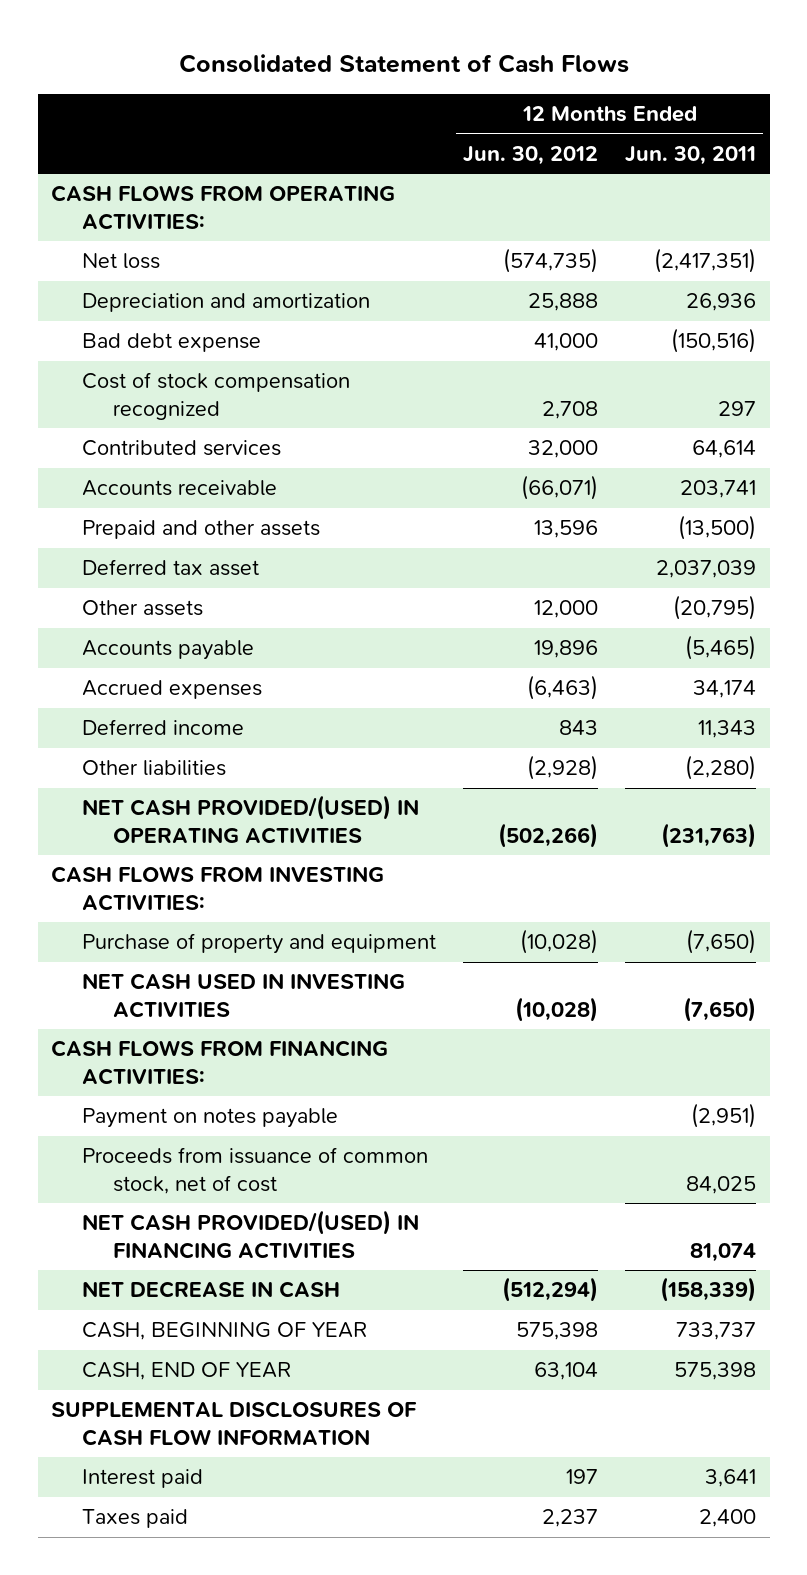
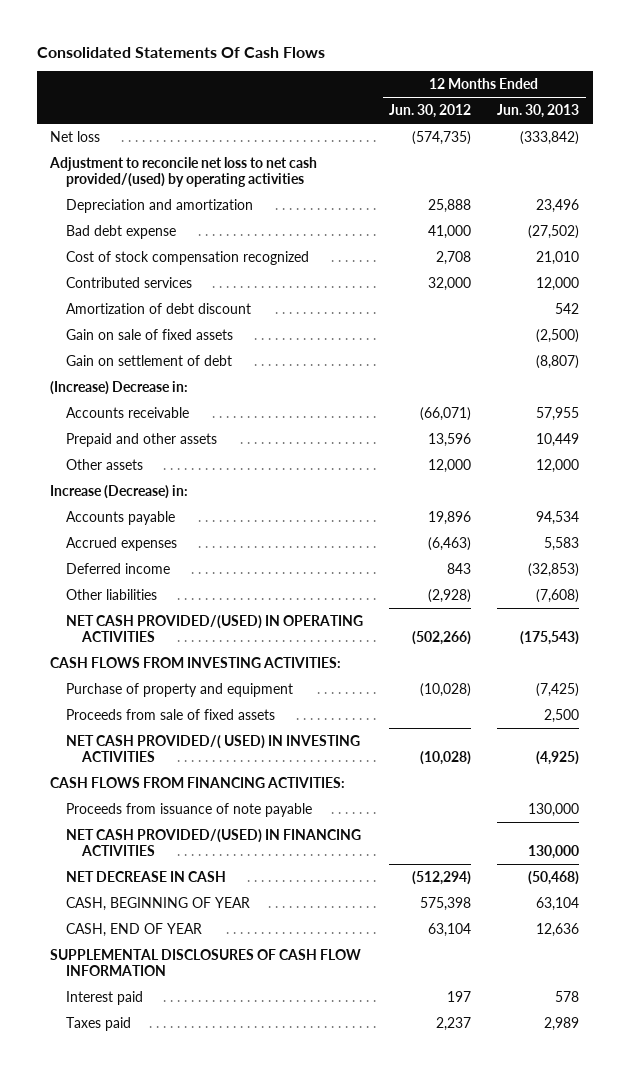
[178,53,629,73] Consolidated Statement of Cash Flows -> [36,46,325,58] Consolidated Statements Of Cash Flows
[625,145,757,165] Jun. 30, 2011 -> none
none -> [497,103,580,118] Jun. 30, 2013
[51,185,396,230] CASH FLOWS FROM OPERATING ACTIVITIES: -> none
none -> [48,156,317,188] Adjustment to reconcile net loss to net cash provided/(used) by operating activities
none -> [65,302,251,314] Amortization of debt discount
none -> [65,328,233,340] Gain on sale of fixed assets
none -> [65,354,232,366] Gain on settlement of debt
none -> [49,380,188,395] (Increase) Decrease in:
[82,559,260,577] Deferred tax asset -> none
none -> [49,484,188,499] Increase (Decrease) in:
none -> [65,708,275,720] Proceeds from sale of fixed assets
[82,973,406,1018] NET CASH USED IN INVESTING ACTIVITIES -> [65,734,360,763] NET CASH PROVIDED/( USED) IN INVESTING ACTIVITIES
[82,1108,339,1129] Payment on notes payable -> none
[82,1147,429,1194] Proceeds from issuance of common stock, net of cost -> none
none -> [65,802,312,817] Proceeds from issuance of note payable

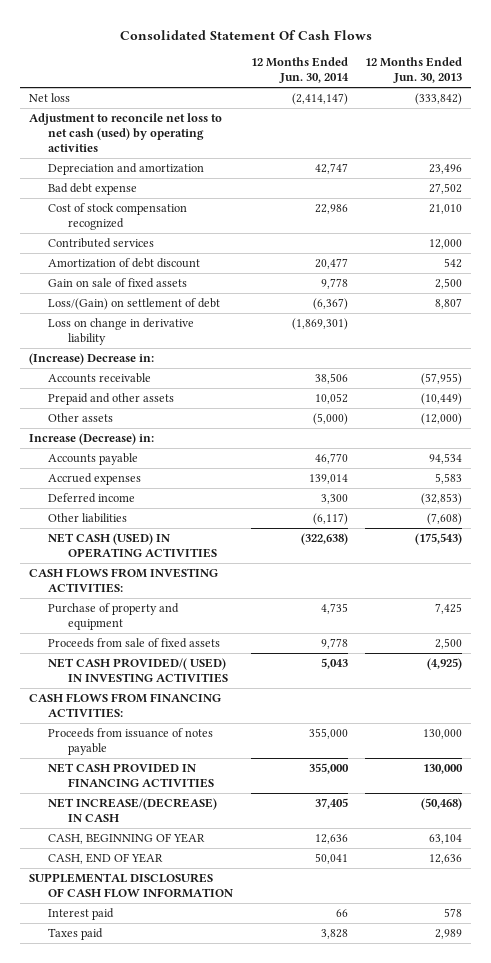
[36,46,325,58] Consolidated Statements Of Cash Flows -> [119,29,372,40] Consolidated Statement Of Cash Flows
[389,103,472,118] Jun. 30, 2012 -> none
none -> [250,56,349,84] 12 Months Ended Jun. 30, 2014
[48,156,317,188] Adjustment to reconcile net loss to net cash provided/(used) by operating activities -> [29,113,223,153] Adjustment to reconcile net loss to net cash (used) by operating activities
[528,224,580,239] (27,502) -> [429,183,463,195] 27,502
[536,328,580,343] (2,500) -> [435,278,463,290] 2,500
[65,354,232,366] Gain on settlement of debt -> [48,298,221,311] Loss/(Gain) on settlement of debt
[536,354,580,369] (8,807) -> [435,298,463,310] 8,807
none -> [48,318,195,346] Loss on change in derivative liability
[536,406,580,421] 57,955 -> [421,373,463,386] (57,955)
[536,432,580,447] 10,449 -> [421,393,463,406] (10,449)
[536,458,580,473] 12,000 -> [421,413,463,426] (12,000)
[65,614,363,643] NET CASH PROVIDED/(USED) IN OPERATING ACTIVITIES -> [48,533,217,559] NET CASH (USED) IN OPERATING ACTIVITIES
[536,682,580,697] (7,425) -> [435,603,463,615] 7,425
[65,802,312,817] Proceeds from issuance of note payable -> [48,728,214,756] Proceeds from issuance of notes payable
[65,828,361,857] NET CASH PROVIDED/(USED) IN FINANCING ACTIVITIES -> [48,763,214,789] NET CASH PROVIDED IN FINANCING ACTIVITIES
[65,870,226,882] NET DECREASE IN CASH -> [48,798,218,823] NET INCREASE/(DECREASE) IN CASH

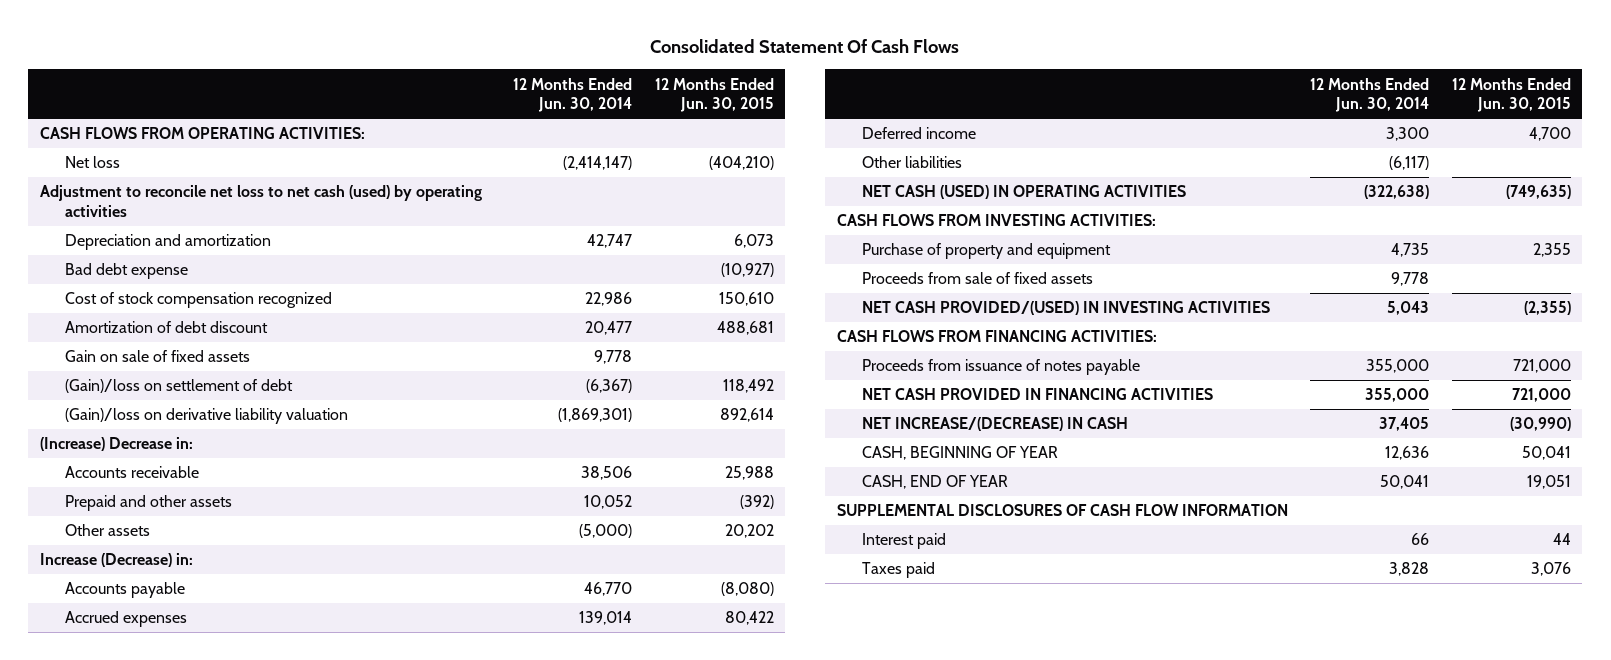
[365,56,463,84] 12 Months Ended Jun. 30, 2013 -> none
none -> [654,77,774,113] 12 Months Ended Jun. 30, 2015
none -> [39,127,365,140] CASH FLOWS FROM OPERATING ACTIVITIES:
[48,238,155,249] Contributed services -> none
[48,298,221,311] Loss/(Gain) on settlement of debt -> [64,379,293,394] (Gain)/loss on settlement of debt
[48,318,195,346] Loss on change in derivative liability -> [64,408,348,425] (Gain)/loss on derivative liability valuation
[48,658,228,684] NET CASH PROVIDED/( USED) IN INVESTING ACTIVITIES -> [861,301,1270,316] NET CASH PROVIDED/(USED) IN INVESTING ACTIVITIES

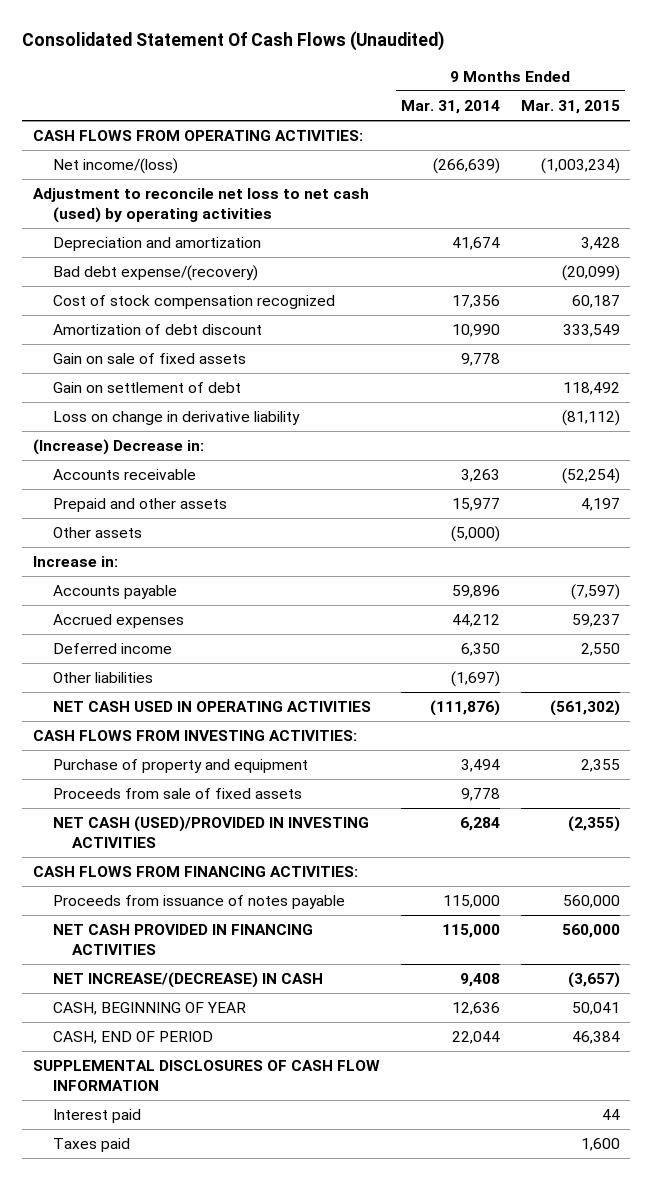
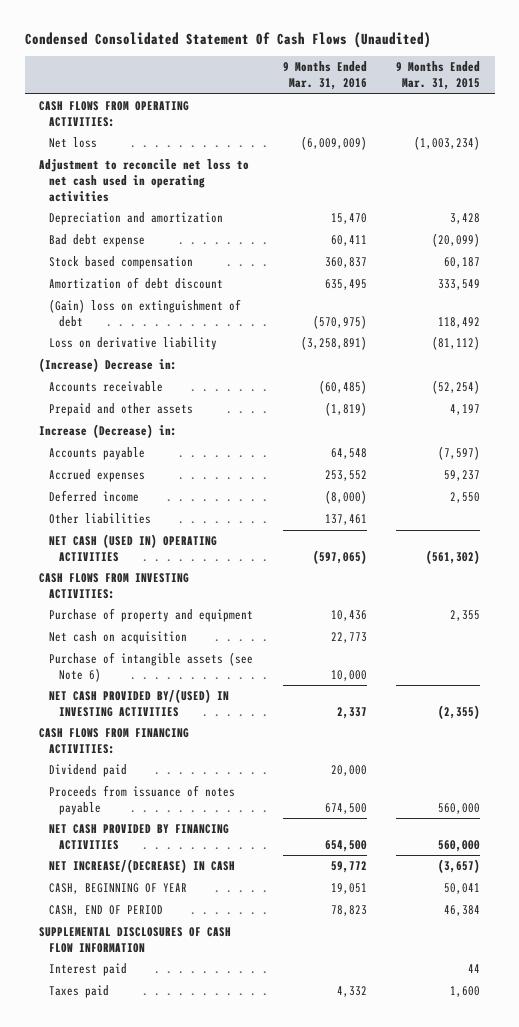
[22,31,445,52] Consolidated Statement Of Cash Flows (Unaudited) -> [24,31,431,48] Condensed Consolidated Statement Of Cash Flows (Unaudited)
[400,100,500,115] Mar. 31, 2014 -> none
none -> [282,61,367,91] 9 Months Ended Mar. 31, 2016
[52,158,178,175] Net income/(loss) -> [48,137,97,149] Net loss
[32,188,369,223] Adjustment to reconcile net loss to net cash (used) by operating activities -> [39,159,250,202] Adjustment to reconcile net loss to net cash used in operating activities
[52,265,258,282] Bad debt expense/(recovery) -> [48,234,145,248] Bad debt expense
[52,295,335,310] Cost of stock compensation recognized -> [48,256,193,270] Stock based compensation
[52,353,246,365] Gain on sale of fixed assets -> none
[52,382,241,394] Gain on settlement of debt -> [48,299,241,327] (Gain) loss on extinguishment of debt
[52,411,300,426] Loss on change in derivative liability -> [48,337,217,351] Loss on derivative liability
[52,527,142,539] Other assets -> none
[32,556,118,568] Increase in: -> [39,424,178,439] Increase (Decrease) in:
[52,701,371,713] NET CASH USED IN OPERATING ACTIVITIES -> [48,534,217,562] NET CASH (USED IN) OPERATING ACTIVITIES
[52,788,302,800] Proceeds from sale of fixed assets -> none
none -> [48,631,187,645] Net cash on acquisition
none -> [48,652,253,682] Purchase of intangible assets (see Note 6)
[52,816,369,848] NET CASH (USED)/PROVIDED IN INVESTING ACTIVITIES -> [48,689,229,717] NET CASH PROVIDED BY/(USED) IN INVESTING ACTIVITIES
none -> [48,764,127,778] Dividend paid
[52,924,313,955] NET CASH PROVIDED IN FINANCING ACTIVITIES -> [48,824,229,850] NET CASH PROVIDED BY FINANCING ACTIVITIES

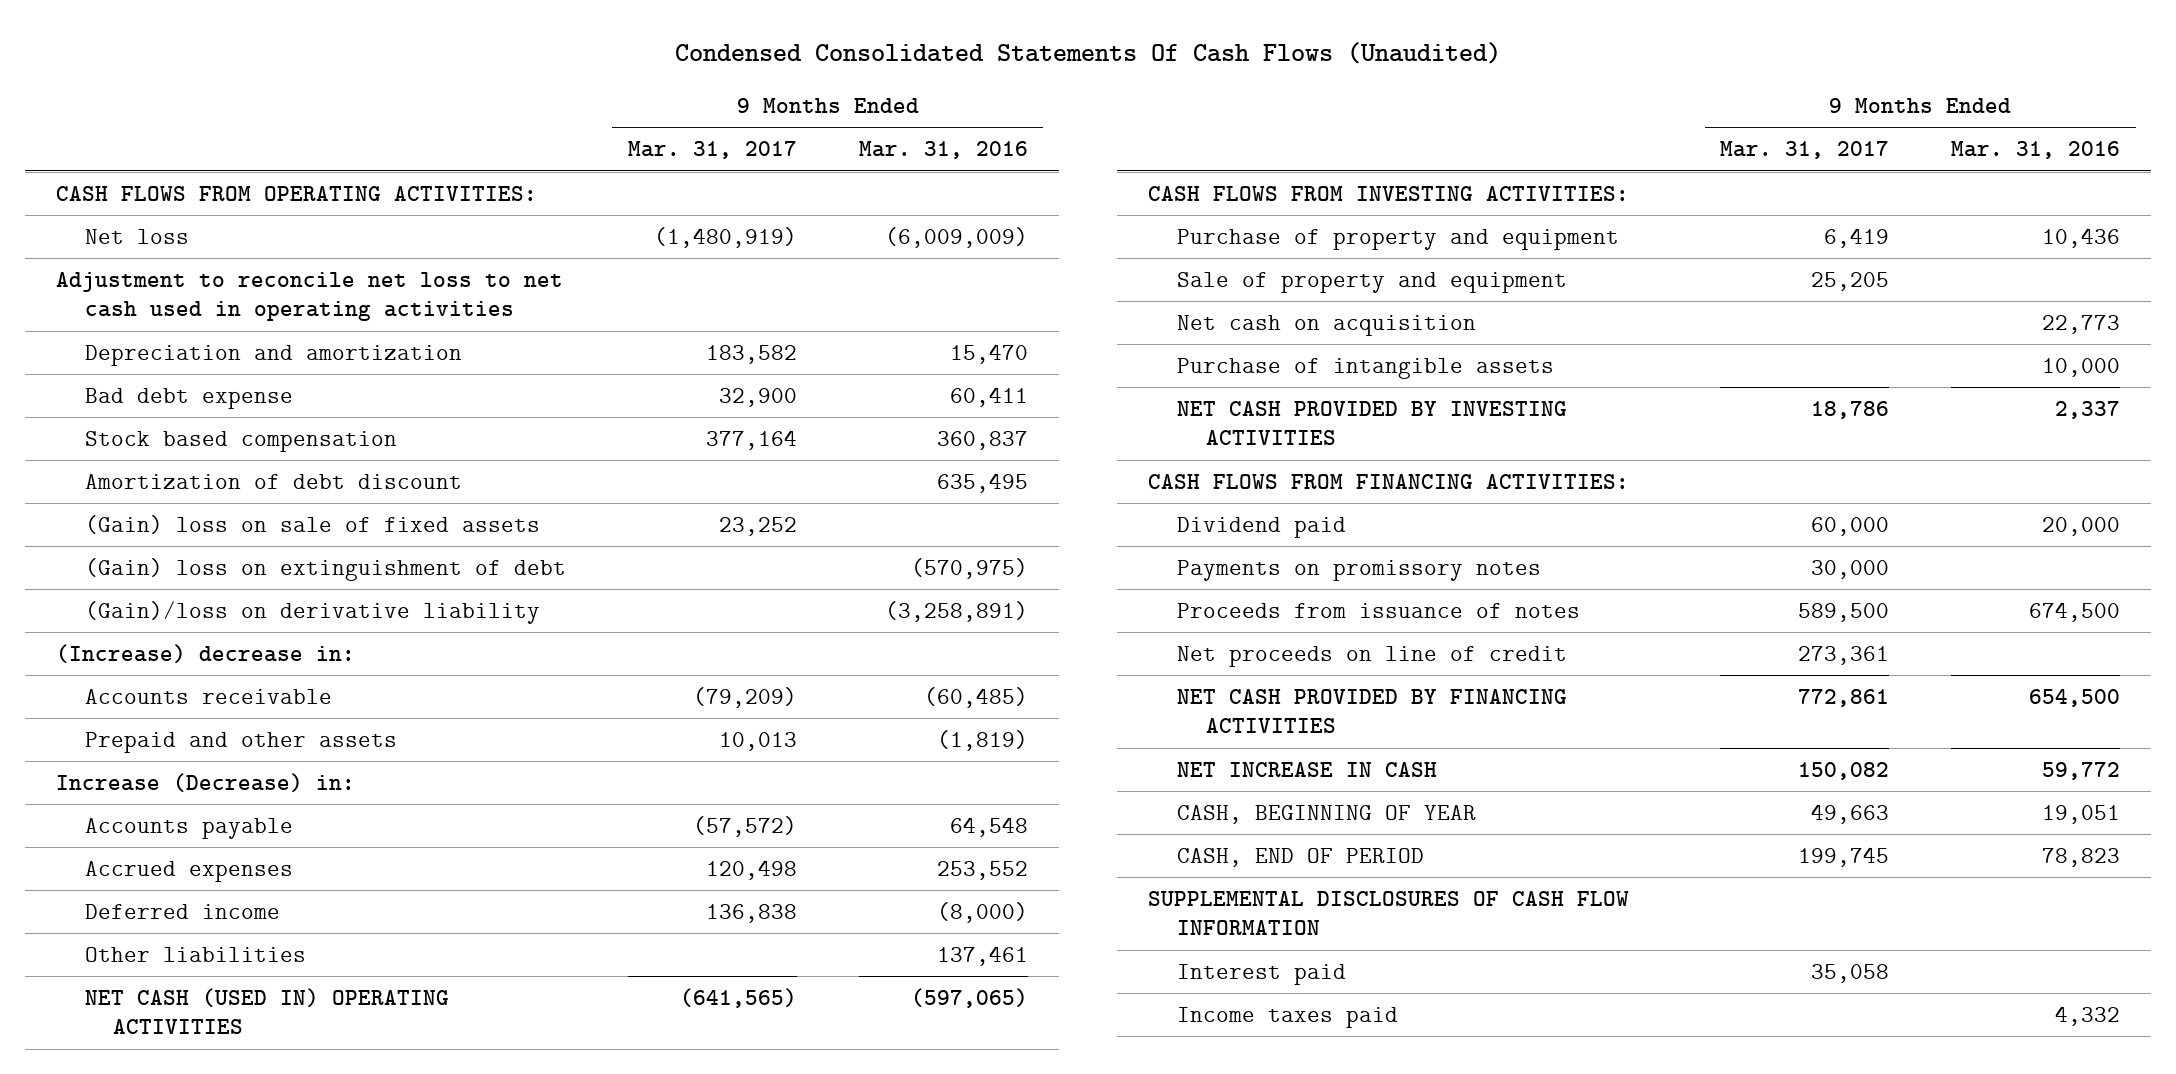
[24,31,431,48] Condensed Consolidated Statement Of Cash Flows (Unaudited) -> [675,41,1502,64] Condensed Consolidated Statements Of Cash Flows (Unaudited)
[396,61,481,91] 9 Months Ended Mar. 31, 2015 -> none
none -> [627,141,797,160] Mar. 31, 2017
none -> [84,514,540,534] (Gain) loss on sale of fixed assets
[48,337,217,351] Loss on derivative liability -> [84,600,540,624] (Gain)/loss on derivative liability
[39,358,178,373] (Increase) Decrease in: -> [55,643,355,663] (Increase) decrease in:
none -> [1176,271,1567,293] Sale of property and equipment
[48,652,253,682] Purchase of intangible assets (see Note 6) -> [1176,357,1554,379] Purchase of intangible assets
[48,689,229,717] NET CASH PROVIDED BY/(USED) IN INVESTING ACTIVITIES -> [1176,400,1567,446] NET CASH PROVIDED BY INVESTING ACTIVITIES
none -> [1176,559,1541,581] Payments on promissory notes
[48,785,235,815] Proceeds from issuance of notes payable -> [1176,602,1580,618] Proceeds from issuance of notes
none -> [1176,645,1567,667] Net proceeds on line of credit
[48,859,235,874] NET INCREASE/(DECREASE) IN CASH -> [1176,761,1437,777] NET INCREASE IN CASH
[48,985,109,999] Taxes paid -> [1176,1006,1398,1028] Income taxes paid

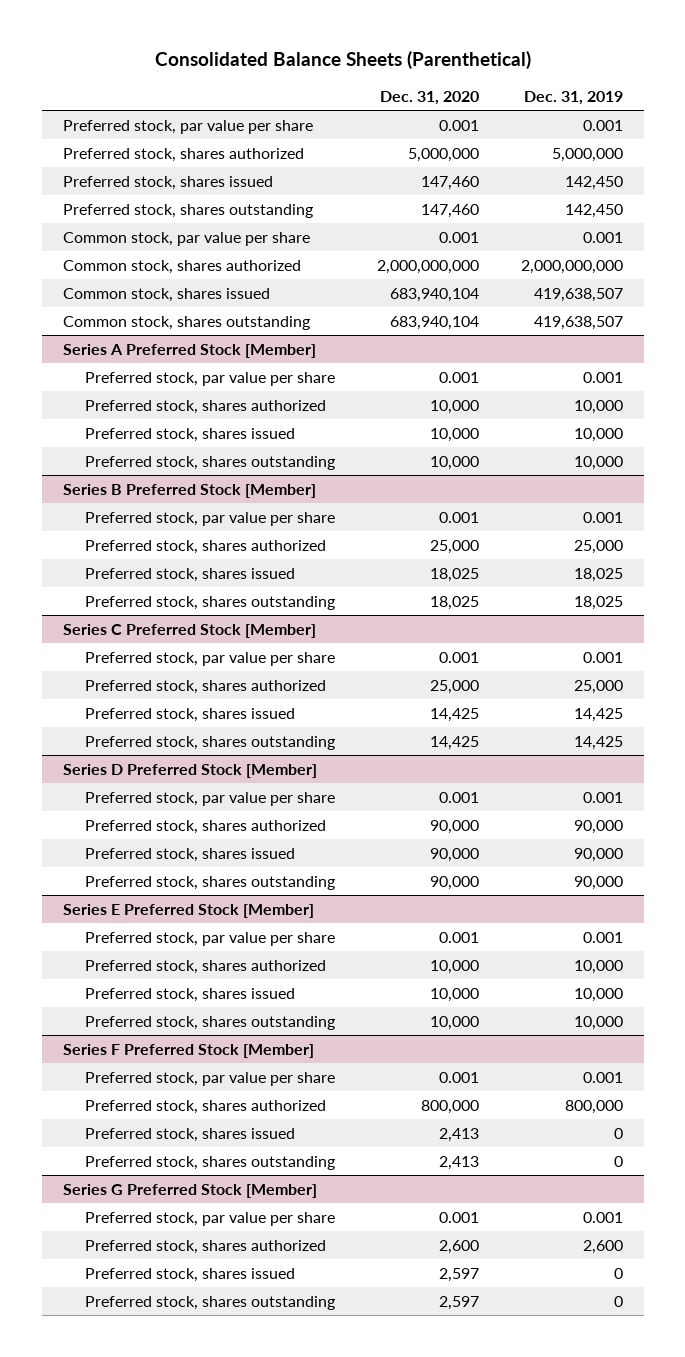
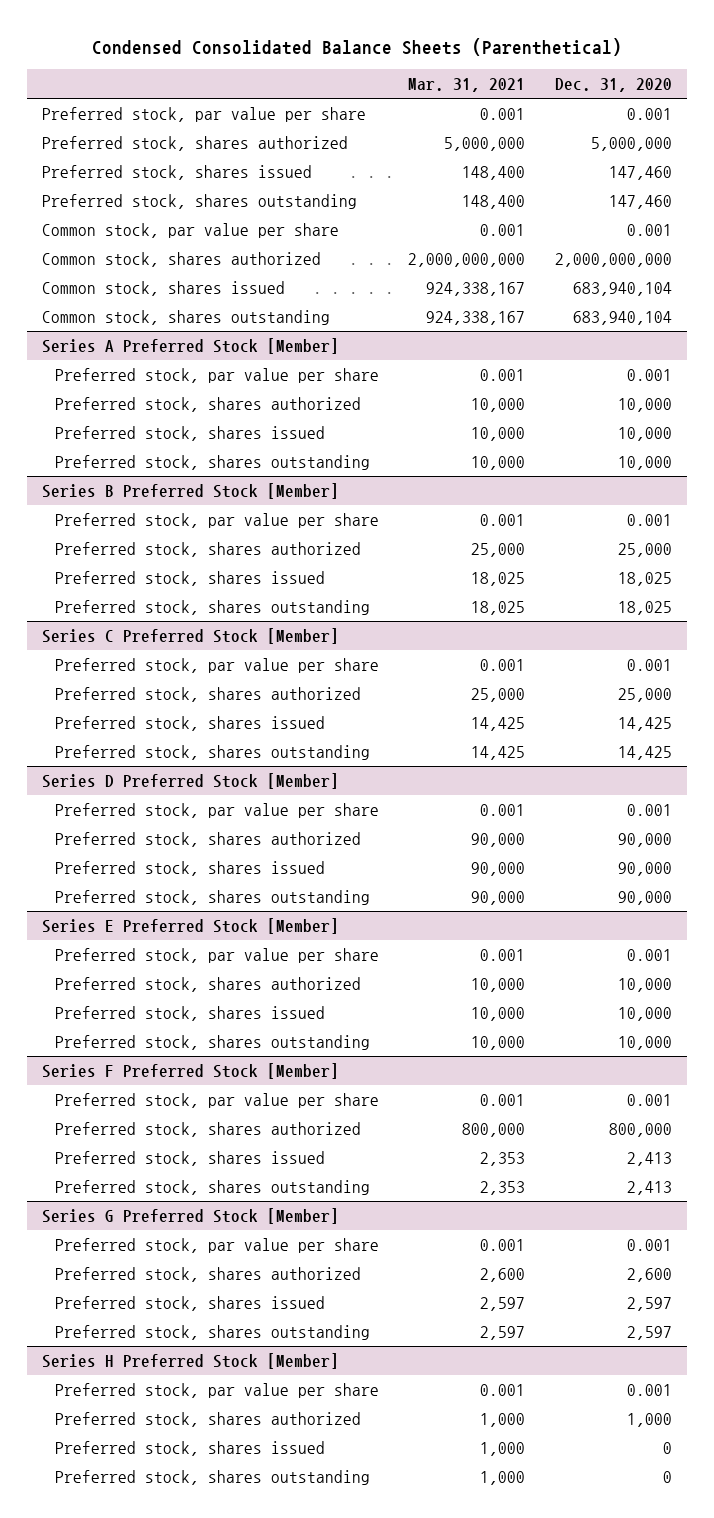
[154,51,531,70] Consolidated Balance Sheets (Parenthetical) -> [92,37,623,56] Condensed Consolidated Balance Sheets (Parenthetical)
[523,91,623,106] Dec. 31, 2019 -> none
none -> [408,78,526,93] Mar. 31, 2021
none -> [41,1352,339,1369] Series H Preferred Stock [Member]
none -> [54,1382,379,1398] Preferred stock, par value per share
none -> [54,1411,361,1427] Preferred stock, shares authorized
none -> [54,1440,325,1456] Preferred stock, shares issued
none -> [54,1469,370,1485] Preferred stock, shares outstanding

